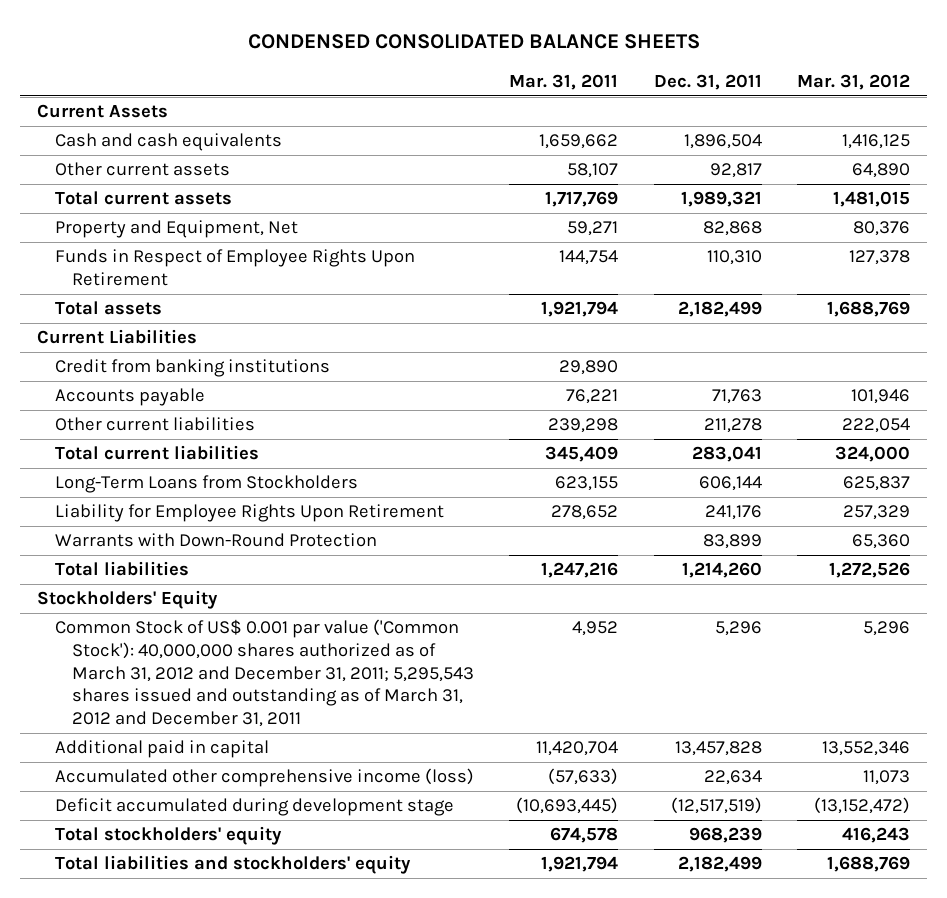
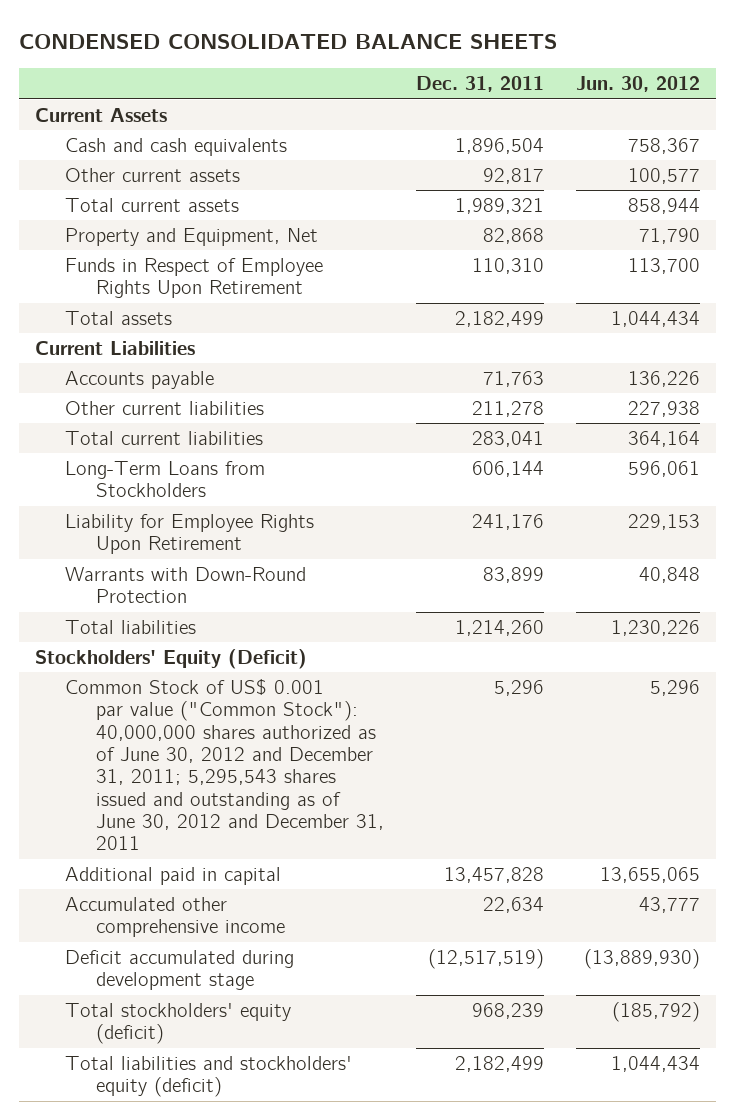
[509,73,619,90] Mar. 31, 2011 -> none
[796,73,910,90] Mar. 31, 2012 -> none
none -> [576,75,701,92] Jun. 30, 2012
[54,359,330,378] Credit from banking institutions -> none
[37,590,219,610] Stockholders' Equity -> [34,648,307,669] Stockholders' Equity (Deficit)
[54,619,474,727] Common Stock of US$ 0.001 par value ('Common Stock'): 40,000,000 shares authorized as of March 31, 2012 and December 31, 2011; 5,295,543 shares issued and outstanding as of March 31, 2012 and December 31, 2011 -> [65,678,384,851] Common Stock of US$ 0.001 par value ("Common Stock"): 40,000,000 shares authorized as of June 30, 2012 and December 31, 2011; 5,295,543 shares issued and outstanding as of June 30, 2012 and December 31, 2011
[54,768,474,788] Accumulated other comprehensive income (loss) -> [65,896,285,938] Accumulated other comprehensive income
[54,826,282,846] Total stockholders' equity -> [65,1002,292,1045] Total stockholders' equity (deficit)
[54,855,411,875] Total liabilities and stockholders' equity -> [65,1055,353,1098] Total liabilities and stockholders' equity (deficit)

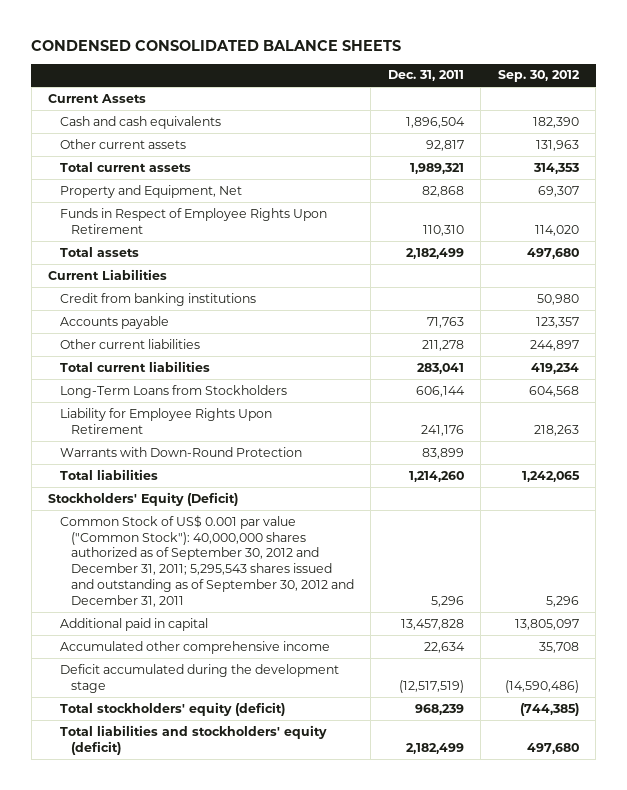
[576,75,701,92] Jun. 30, 2012 -> none
none -> [497,70,580,83] Sep. 30, 2012
none -> [59,292,256,306] Credit from banking institutions
[65,678,384,851] Common Stock of US$ 0.001 par value ("Common Stock"): 40,000,000 shares authorized as of June 30, 2012 and December 31, 2011; 5,295,543 shares issued and outstanding as of June 30, 2012 and December 31, 2011 -> [59,514,354,607] Common Stock of US$ 0.001 par value ("Common Stock"): 40,000,000 shares authorized as of September 30, 2012 and December 31, 2011; 5,295,543 shares issued and outstanding as of September 30, 2012 and December 31, 2011
[65,949,295,991] Deficit accumulated during development stage -> [59,663,339,693] Deficit accumulated during the development stage

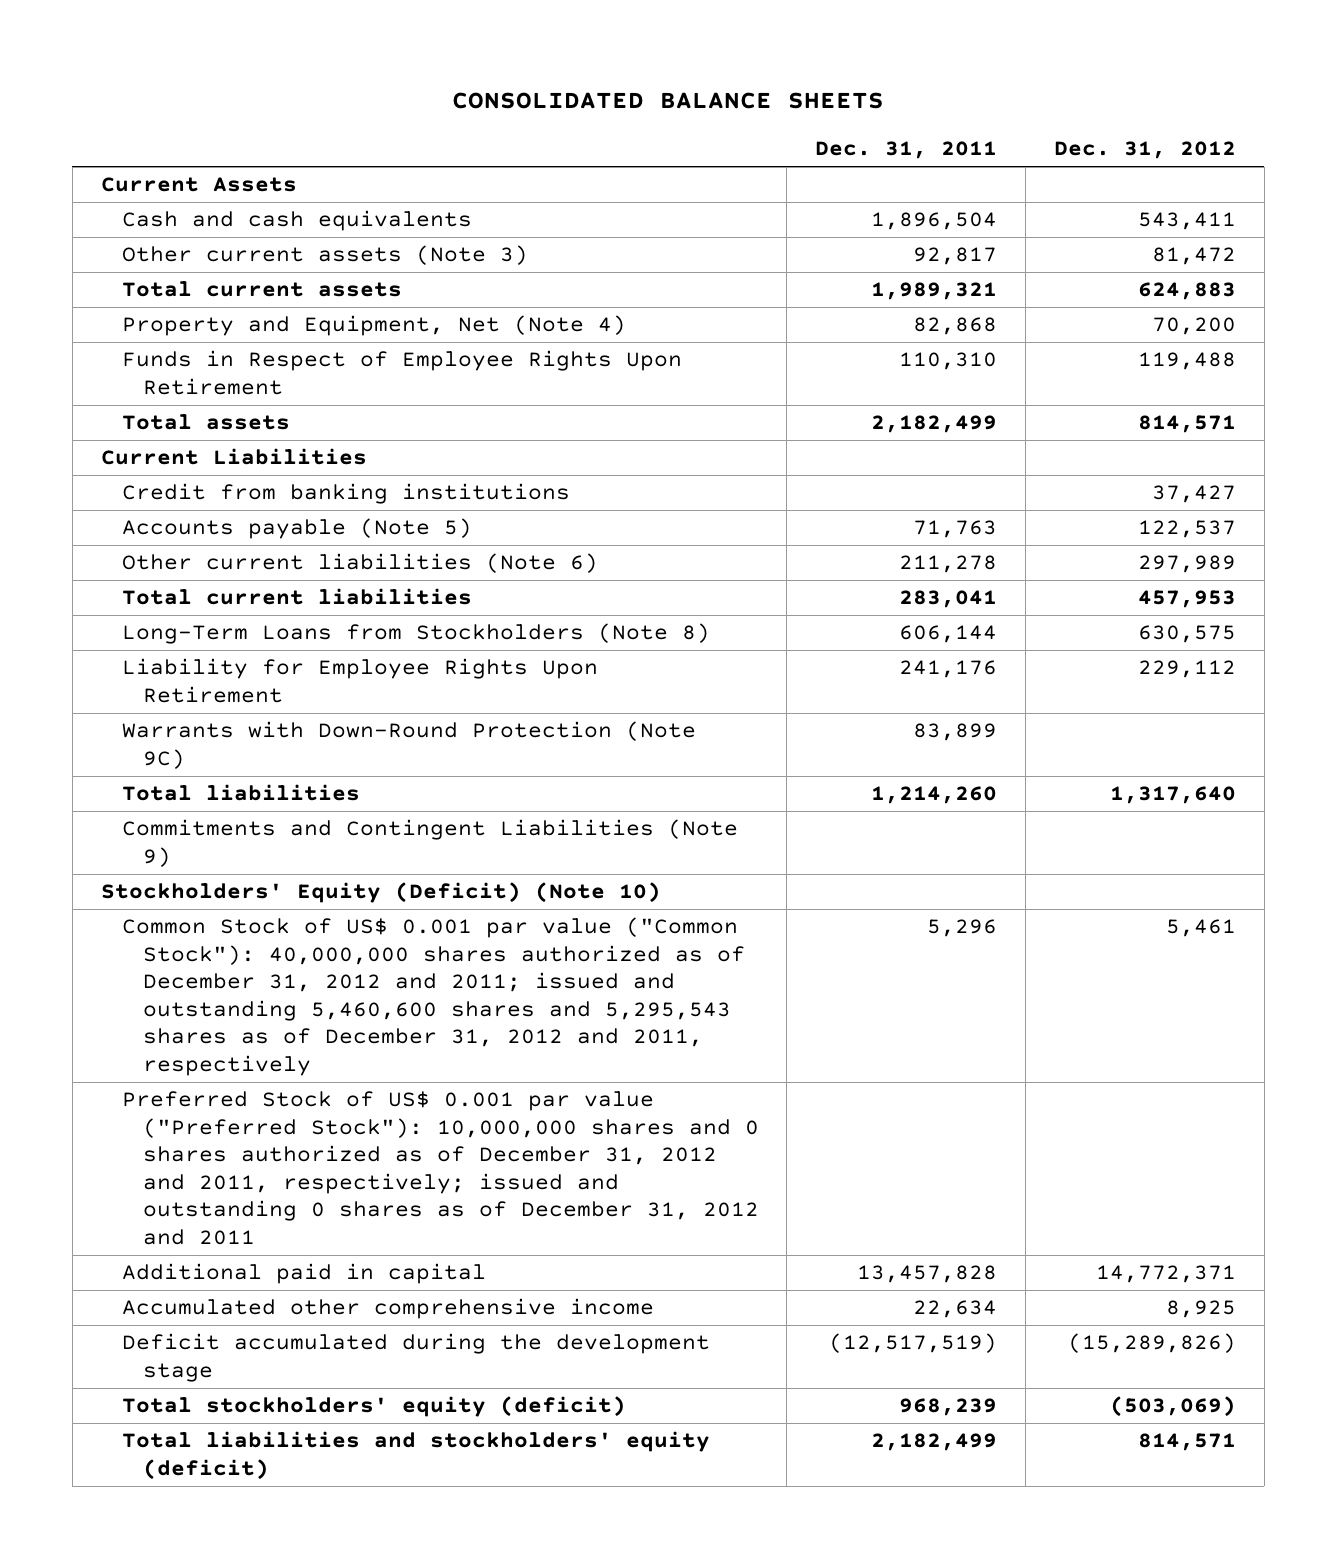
[31,39,402,51] CONDENSED CONSOLIDATED BALANCE SHEETS -> [452,91,885,109] CONSOLIDATED BALANCE SHEETS
[497,70,580,83] Sep. 30, 2012 -> none
none -> [1053,141,1236,160] Dec. 31, 2012
[59,138,186,149] Other current assets -> [121,245,528,266] Other current assets (Note 3)
[59,184,242,198] Property and Equipment, Net -> [121,315,626,337] Property and Equipment, Net (Note 4)
[59,315,169,329] Accounts payable -> [121,518,472,540] Accounts payable (Note 5)
[59,338,200,349] Other current liabilities -> [121,553,598,574] Other current liabilities (Note 6)
[59,384,287,398] Long-Term Loans from Stockholders -> [121,623,710,645] Long-Term Loans from Stockholders (Note 8)
[59,446,302,457] Warrants with Down-Round Protection -> [121,721,696,769] Warrants with Down-Round Protection (Note 9C)
none -> [121,819,738,867] Commitments and Contingent Liabilities (Note 9)
[48,491,239,506] Stockholders' Equity (Deficit) -> [100,882,661,904] Stockholders' Equity (Deficit) (Note 10)
[59,514,354,607] Common Stock of US$ 0.001 par value ("Common Stock"): 40,000,000 shares authorized as of September 30, 2012 and December 31, 2011; 5,295,543 shares issued and outstanding as of September 30, 2012 and December 31, 2011 -> [121,917,745,1076] Common Stock of US$ 0.001 par value ("Common Stock"): 40,000,000 shares authorized as of December 31, 2012 and 2011; issued and outstanding 5,460,600 shares and 5,295,543 shares as of December 31, 2012 and 2011, respectively
none -> [121,1091,759,1245] Preferred Stock of US$ 0.001 par value ("Preferred Stock"): 10,000,000 shares and 0 shares authorized as of December 31, 2012 and 2011, respectively; issued and outstanding 0 shares as of December 31, 2012 and 2011

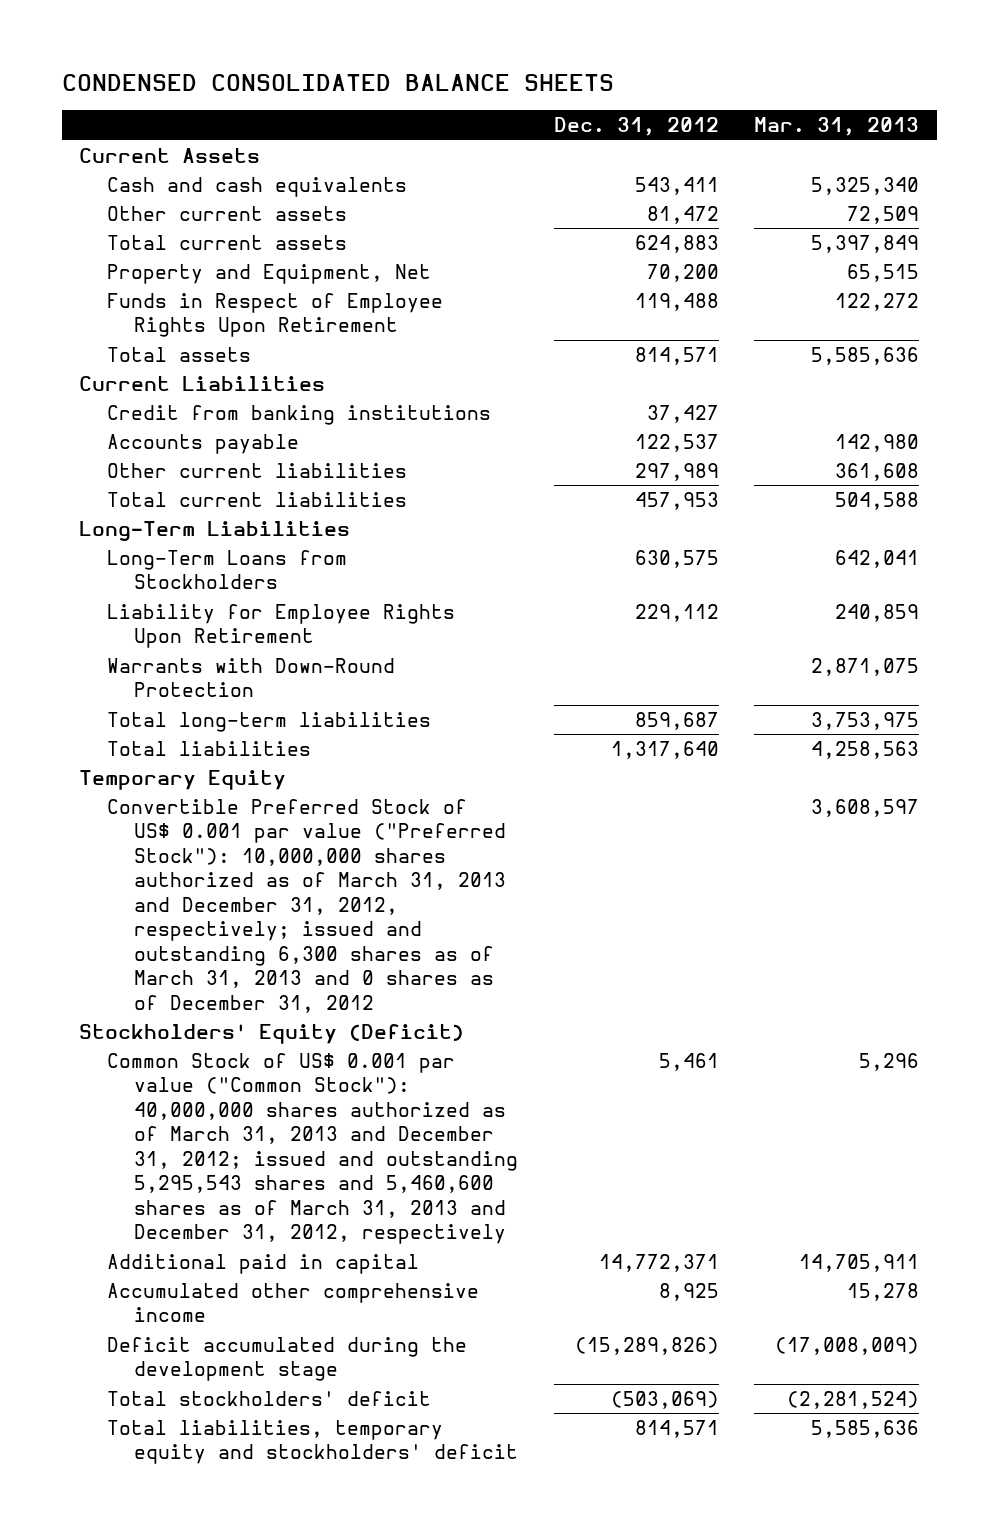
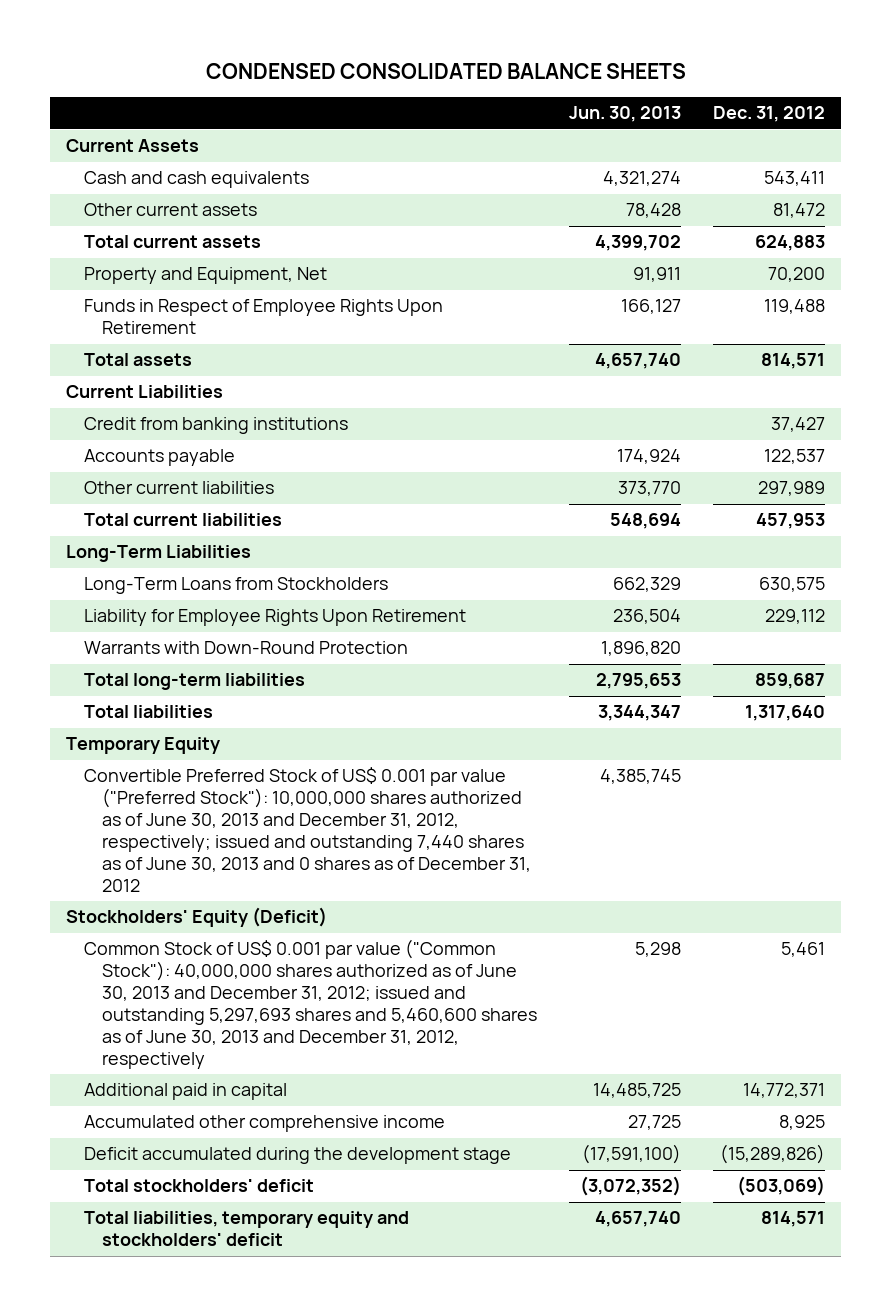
[754,117,920,137] Mar. 31, 2013 -> none
none -> [568,106,681,123] Jun. 30, 2013
[106,798,507,1013] Convertible Preferred Stock of US$ 0.001 par value ("Preferred Stock"): 10,000,000 shares authorized as of March 31, 2013 and December 31, 2012, respectively; issued and outstanding 6,300 shares as of March 31, 2013 and 0 shares as of December 31, 2012 -> [84,767,531,893] Convertible Preferred Stock of US$ 0.001 par value ("Preferred Stock"): 10,000,000 shares authorized as of June 30, 2013 and December 31, 2012, respectively; issued and outstanding 7,440 shares as of June 30, 2013 and 0 shares as of December 31, 2012
[106,1052,519,1245] Common Stock of US$ 0.001 par value ("Common Stock"): 40,000,000 shares authorized as of March 31, 2013 and December 31, 2012; issued and outstanding 5,295,543 shares and 5,460,600 shares as of March 31, 2013 and December 31, 2012, respectively -> [84,939,537,1070] Common Stock of US$ 0.001 par value ("Common Stock"): 40,000,000 shares authorized as of June 30, 2013 and December 31, 2012; issued and outstanding 5,297,693 shares and 5,460,600 shares as of June 30, 2013 and December 31, 2012, respectively

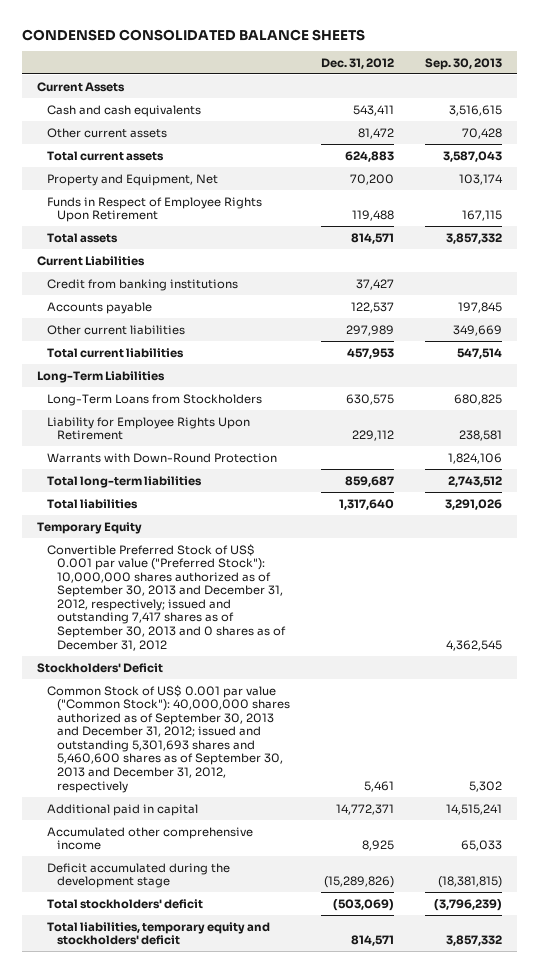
[568,106,681,123] Jun. 30, 2013 -> none
none -> [424,57,502,70] Sep. 30, 2013
[84,767,531,893] Convertible Preferred Stock of US$ 0.001 par value ("Preferred Stock"): 10,000,000 shares authorized as of June 30, 2013 and December 31, 2012, respectively; issued and outstanding 7,440 shares as of June 30, 2013 and 0 shares as of December 31, 2012 -> [46,543,286,651] Convertible Preferred Stock of US$ 0.001 par value ("Preferred Stock"): 10,000,000 shares authorized as of September 30, 2013 and December 31, 2012, respectively; issued and outstanding 7,417 shares as of September 30, 2013 and 0 shares as of December 31, 2012
[66,907,328,928] Stockholders' Equity (Deficit) -> [37,662,164,673] Stockholders' Deficit
[84,939,537,1070] Common Stock of US$ 0.001 par value ("Common Stock"): 40,000,000 shares authorized as of June 30, 2013 and December 31, 2012; issued and outstanding 5,297,693 shares and 5,460,600 shares as of June 30, 2013 and December 31, 2012, respectively -> [46,684,290,793] Common Stock of US$ 0.001 par value ("Common Stock"): 40,000,000 shares authorized as of September 30, 2013 and December 31, 2012; issued and outstanding 5,301,693 shares and 5,460,600 shares as of September 30, 2013 and December 31, 2012, respectively

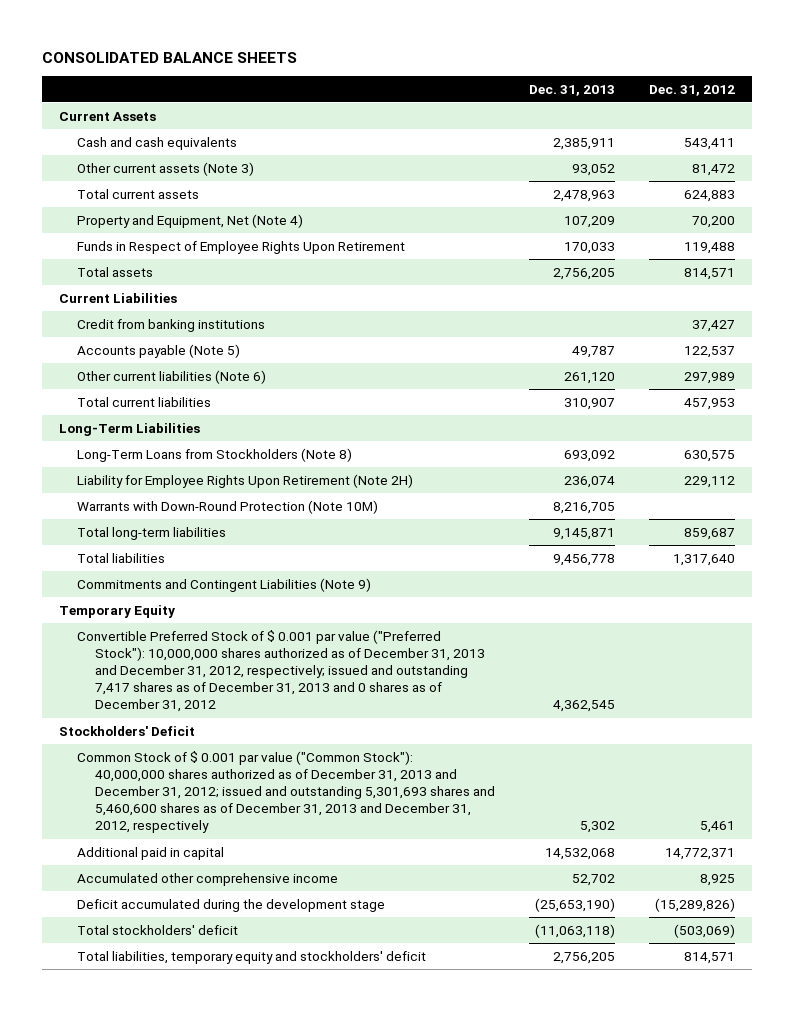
[21,28,365,41] CONDENSED CONSOLIDATED BALANCE SHEETS -> [41,51,297,63] CONSOLIDATED BALANCE SHEETS
[424,57,502,70] Sep. 30, 2013 -> none
none -> [528,84,615,96] Dec. 31, 2013
[46,127,167,138] Other current assets -> [76,161,254,176] Other current assets (Note 3)
[46,173,218,186] Property and Equipment, Net -> [76,213,303,228] Property and Equipment, Net (Note 4)
[46,301,152,314] Accounts payable -> [76,343,240,358] Accounts payable (Note 5)
[46,324,185,335] Other current liabilities -> [76,369,266,384] Other current liabilities (Note 6)
[46,393,262,406] Long-Term Loans from Stockholders -> [76,447,352,462] Long-Term Loans from Stockholders (Note 8)
[46,416,250,441] Liability for Employee Rights Upon Retirement -> [76,473,413,488] Liability for Employee Rights Upon Retirement (Note 2H)
[46,452,277,463] Warrants with Down-Round Protection -> [76,499,378,514] Warrants with Down-Round Protection (Note 10M)
none -> [76,577,371,592] Commitments and Contingent Liabilities (Note 9)
[46,543,286,651] Convertible Preferred Stock of US$ 0.001 par value ("Preferred Stock"): 10,000,000 shares authorized as of September 30, 2013 and December 31, 2012, respectively; issued and outstanding 7,417 shares as of September 30, 2013 and 0 shares as of December 31, 2012 -> [76,629,485,713] Convertible Preferred Stock of $ 0.001 par value ("Preferred Stock"): 10,000,000 shares authorized as of December 31, 2013 and December 31, 2012, respectively; issued and outstanding 7,417 shares as of December 31, 2013 and 0 shares as of December 31, 2012
[46,684,290,793] Common Stock of US$ 0.001 par value ("Common Stock"): 40,000,000 shares authorized as of September 30, 2013 and December 31, 2012; issued and outstanding 5,301,693 shares and 5,460,600 shares as of September 30, 2013 and December 31, 2012, respectively -> [76,750,495,834] Common Stock of $ 0.001 par value ("Common Stock"): 40,000,000 shares authorized as of December 31, 2013 and December 31, 2012; issued and outstanding 5,301,693 shares and 5,460,600 shares as of December 31, 2013 and December 31, 2012, respectively

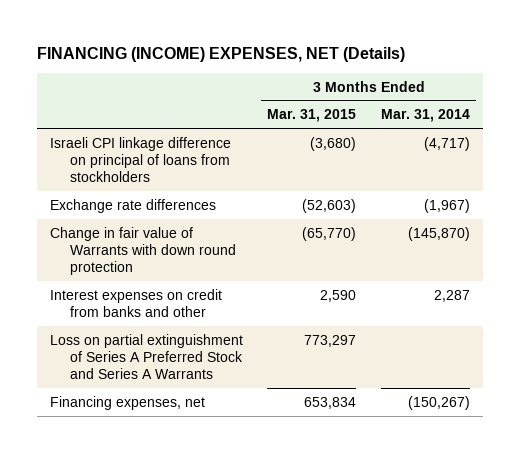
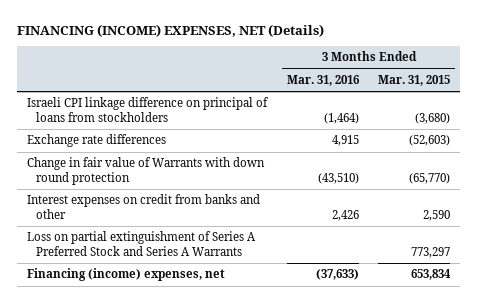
[381,109,471,123] Mar. 31, 2014 -> none
none -> [286,75,360,87] Mar. 31, 2016
[49,395,205,410] Financing expenses, net -> [26,268,225,282] Financing (income) expenses, net

